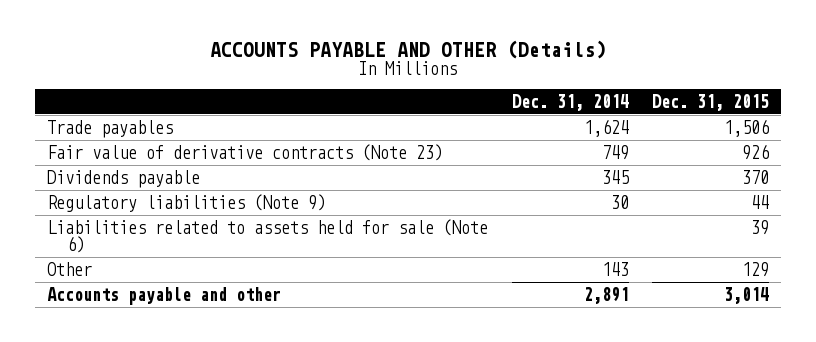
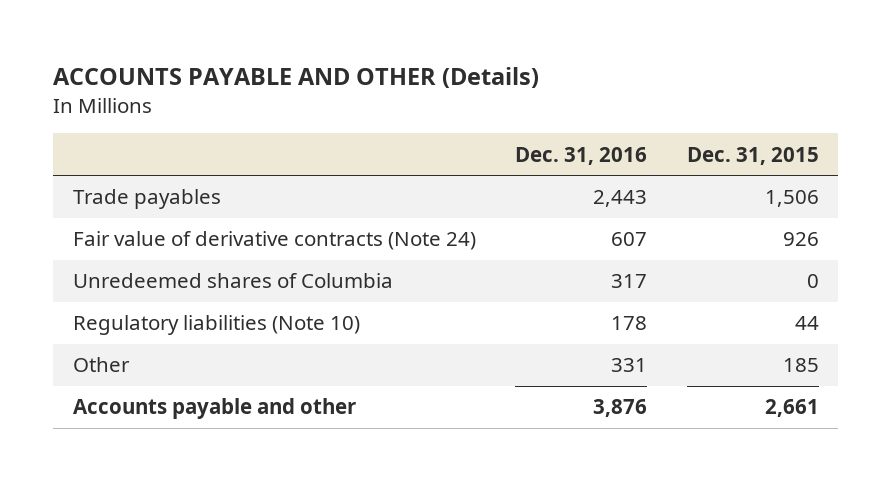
[511,93,629,111] Dec. 31, 2014 -> none
none -> [515,146,648,165] Dec. 31, 2016
[47,169,201,188] Dividends payable -> none
[47,218,489,253] Liabilities related to assets held for sale (Note 6) -> none
[47,143,444,161] Fair value of derivative contracts (Note 23) -> [72,231,476,251] Fair value of derivative contracts (Note 24)
none -> [72,273,393,289] Unredeemed shares of Columbia
[47,193,327,212] Regulatory liabilities (Note 9) -> [72,315,360,336] Regulatory liabilities (Note 10)
[742,261,770,277] 129 -> [782,358,819,373] 185
[724,286,770,304] 3,014 -> [764,399,819,418] 2,661

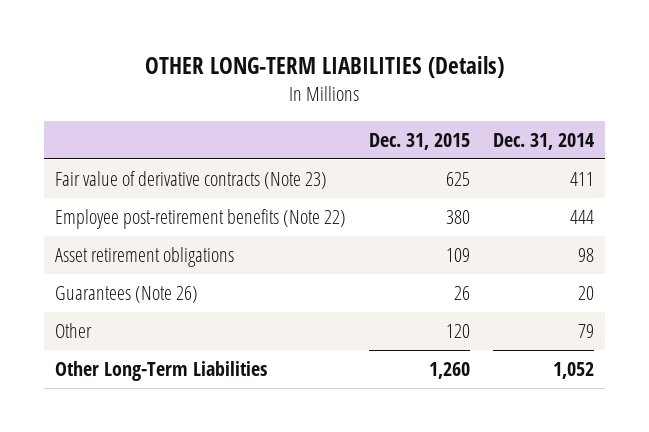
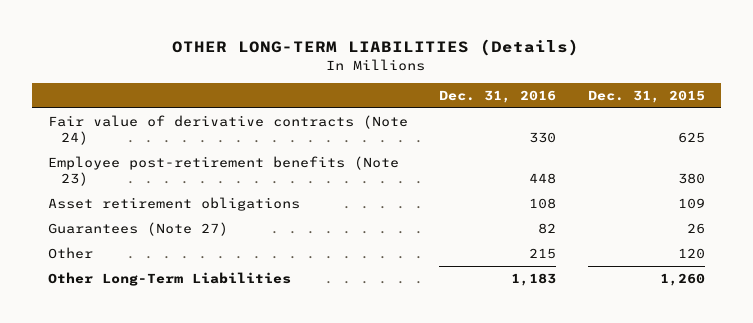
[492,132,594,150] Dec. 31, 2014 -> none
none -> [439,90,557,104] Dec. 31, 2016
[55,171,328,190] Fair value of derivative contracts (Note 23) -> [47,114,408,146] Fair value of derivative contracts (Note 24)
[55,209,347,230] Employee post-retirement benefits (Note 22) -> [47,155,399,187] Employee post-retirement benefits (Note 23)
[55,286,199,304] Guarantees (Note 26) -> [47,221,228,236] Guarantees (Note 27)

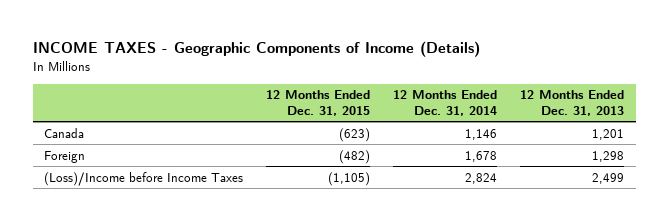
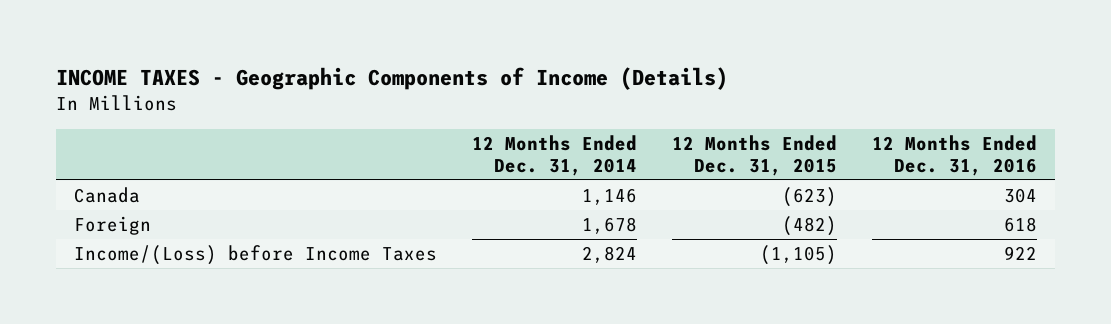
[520,90,625,116] 12 Months Ended Dec. 31, 2013 -> none
none -> [872,134,1038,177] 12 Months Ended Dec. 31, 2016
[44,171,244,186] (Loss)/Income before Income Taxes -> [73,244,437,265] Income/(Loss) before Income Taxes

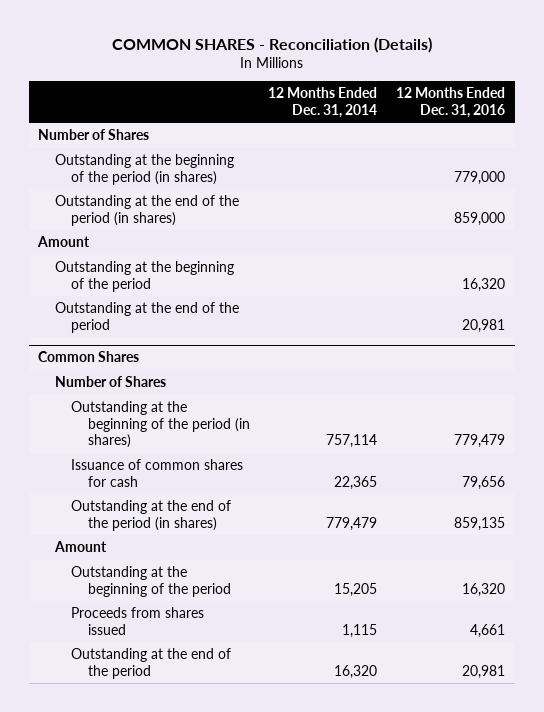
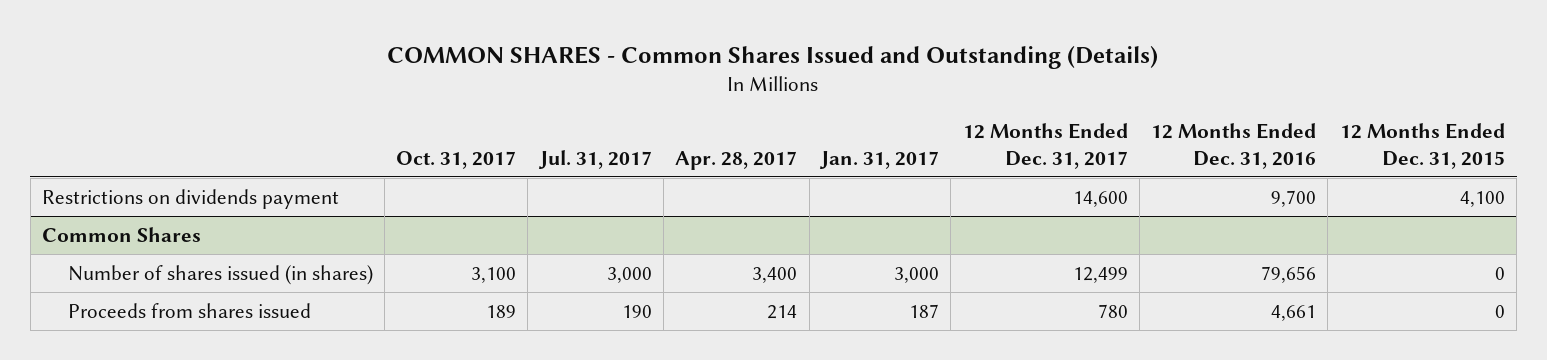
[111,36,432,53] COMMON SHARES - Reconciliation (Details) -> [387,45,1159,69] COMMON SHARES - Common Shares Issued and Outstanding (Details)
[268,87,378,118] 12 Months Ended Dec. 31, 2014 -> none
none -> [396,150,517,169] Oct. 31, 2017
none -> [537,149,652,169] Jul. 31, 2017
none -> [675,150,798,170] Apr. 28, 2017
none -> [818,150,939,169] Jan. 31, 2017
none -> [962,122,1128,169] 12 Months Ended Dec. 31, 2017
none -> [1339,122,1505,169] 12 Months Ended Dec. 31, 2015
[38,129,150,141] Number of Shares -> none
[54,154,234,185] Outstanding at the beginning of the period (in shares) -> none
[54,195,239,226] Outstanding at the end of the period (in shares) -> none
[37,236,91,248] Amount -> none
[54,261,234,292] Outstanding at the beginning of the period -> none
[54,302,239,333] Outstanding at the end of the period -> none
none -> [42,188,340,209] Restrictions on dividends payment
[54,376,166,388] Number of Shares -> none
[71,401,250,449] Outstanding at the beginning of the period (in shares) -> none
[71,500,232,531] Outstanding at the end of the period (in shares) -> none
[53,541,107,553] Amount -> none
[71,566,231,597] Outstanding at the beginning of the period -> none
[71,459,244,487] Issuance of common shares for cash -> [67,264,373,285] Number of shares issued (in shares)
[71,648,232,679] Outstanding at the end of the period -> none

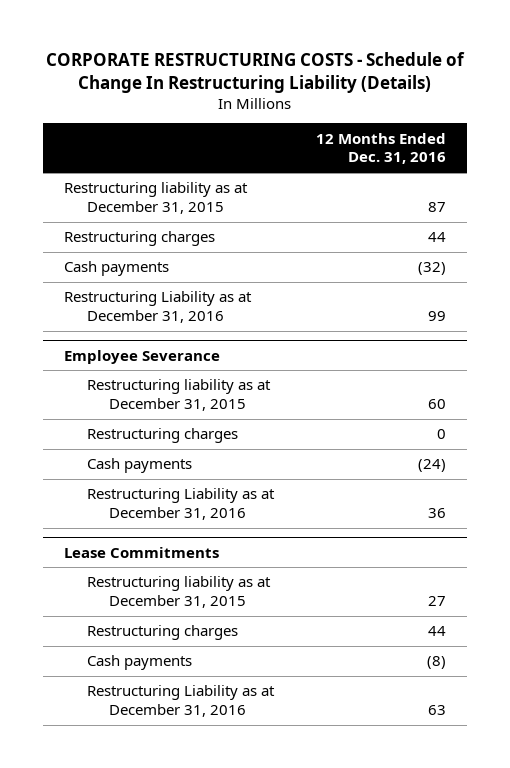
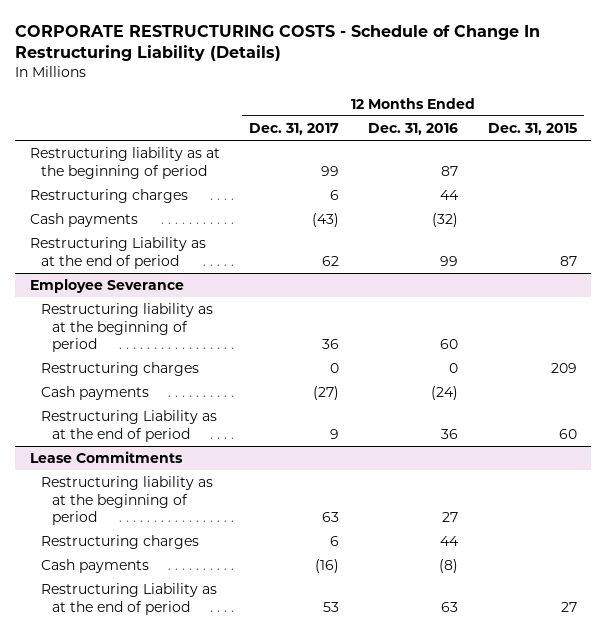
none -> [248,123,339,136] Dec. 31, 2017
none -> [487,123,577,136] Dec. 31, 2015
[63,182,248,214] Restructuring liability as at December 31, 2015 -> [29,147,220,179] Restructuring liability as at the beginning of period
[63,291,252,323] Restructuring Liability as at December 31, 2016 -> [29,237,206,269] Restructuring Liability as at the end of period
[86,379,271,411] Restructuring liability as at December 31, 2015 -> [40,303,213,353] Restructuring liability as at the beginning of period
[86,488,275,520] Restructuring Liability as at December 31, 2016 -> [40,410,217,442] Restructuring Liability as at the end of period
[86,576,271,608] Restructuring liability as at December 31, 2015 -> [40,476,213,526] Restructuring liability as at the beginning of period
[86,685,275,717] Restructuring Liability as at December 31, 2016 -> [40,583,217,615] Restructuring Liability as at the end of period

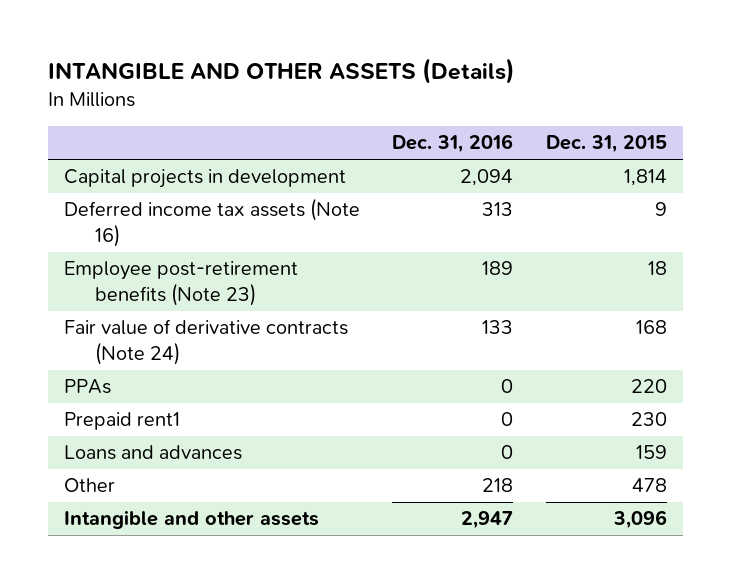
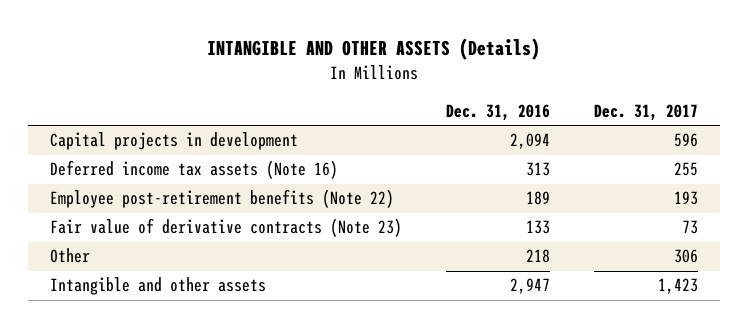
[545,135,667,154] Dec. 31, 2015 -> none
none -> [594,103,699,121] Dec. 31, 2017
[64,379,112,395] PPAs -> none
[64,412,181,431] Prepaid rent1 -> none
[64,445,243,461] Loans and advances -> none
[64,261,299,307] Employee post-retirement benefits (Note 23) -> [49,189,394,209] Employee post-retirement benefits (Note 22)
[64,319,349,366] Fair value of derivative contracts (Note 24) -> [49,218,402,238] Fair value of derivative contracts (Note 23)

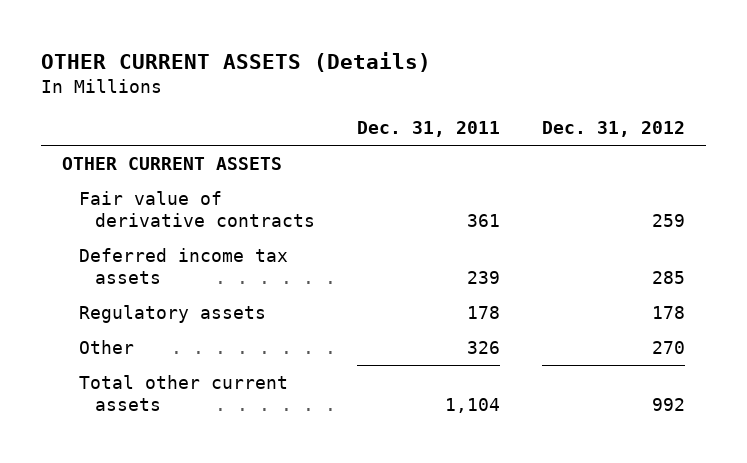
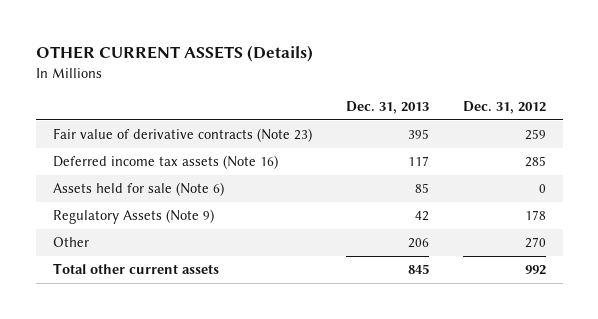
[356,121,500,138] Dec. 31, 2011 -> none
none -> [345,101,429,115] Dec. 31, 2013
[61,156,282,170] OTHER CURRENT ASSETS -> none
[78,190,316,228] Fair value of derivative contracts -> [52,128,312,143] Fair value of derivative contracts (Note 23)
[78,247,288,285] Deferred income tax assets -> [52,155,278,170] Deferred income tax assets (Note 16)
none -> [52,182,224,197] Assets held for sale (Note 6)
[78,304,266,323] Regulatory assets -> [52,209,214,225] Regulatory Assets (Note 9)

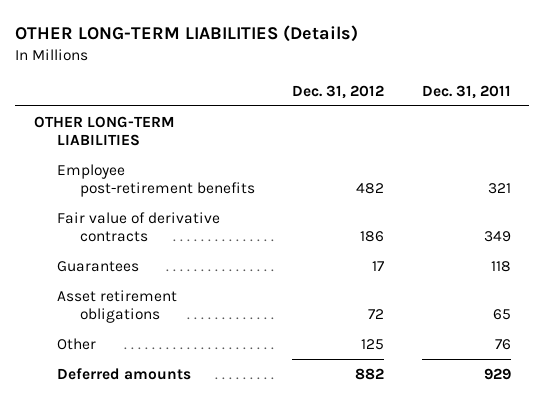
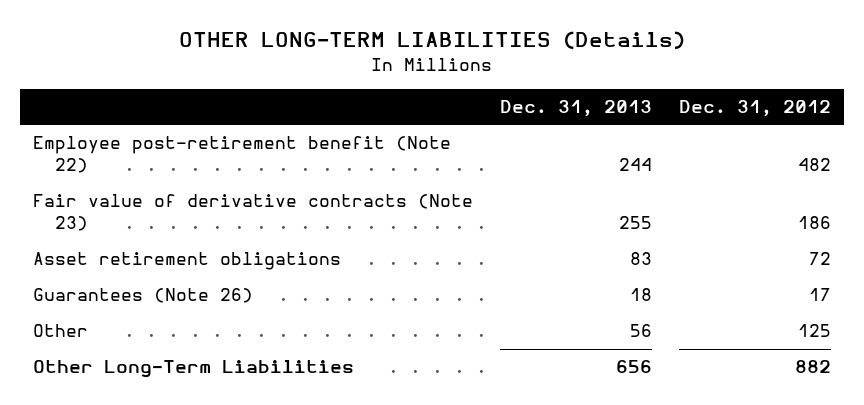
[421,84,511,99] Dec. 31, 2011 -> none
none -> [500,99,653,117] Dec. 31, 2013
[34,115,176,147] OTHER LONG-TERM LIABILITIES -> none
[57,260,140,272] Guarantees -> none
[57,163,256,198] Employee post-retirement benefits -> [33,136,452,174] Employee post-retirement benefit (Note 22)
[57,211,221,243] Fair value of derivative contracts -> [33,194,474,232] Fair value of derivative contracts (Note 23)
none -> [33,288,254,304] Guarantees (Note 26)
[57,367,192,380] Deferred amounts -> [33,360,355,379] Other Long-Term Liabilities

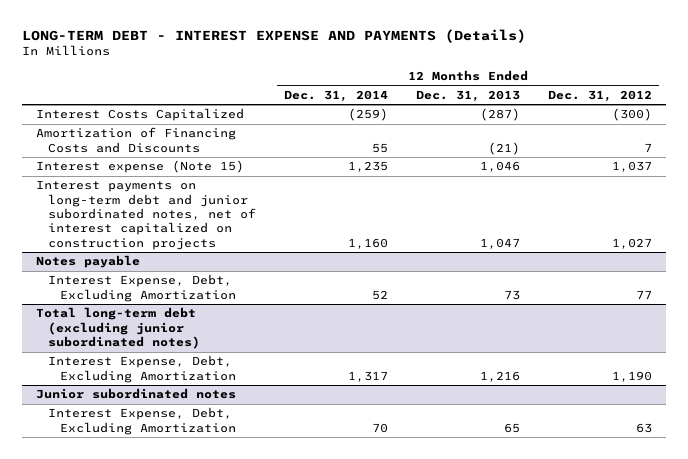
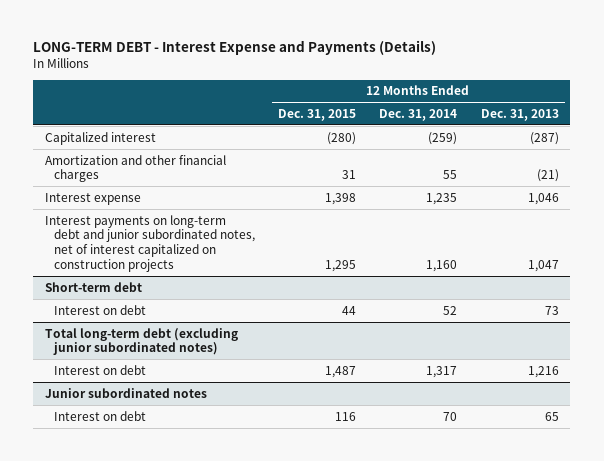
[21,28,526,43] LONG-TERM DEBT - INTEREST EXPENSE AND PAYMENTS (Details) -> [33,39,437,55] LONG-TERM DEBT - Interest Expense and Payments (Details)
[547,89,652,102] Dec. 31, 2012 -> none
none -> [277,108,356,121] Dec. 31, 2015
[35,108,244,122] Interest Costs Capitalized -> [45,131,157,145] Capitalized interest
[35,127,236,153] Amortization of Financing Costs and Discounts -> [45,154,227,183] Amortization and other financial charges
[35,160,244,174] Interest expense (Note 15) -> [45,192,142,205] Interest expense
[35,255,140,269] Notes payable -> [45,281,143,292] Short-term debt
[47,274,237,302] Interest Expense, Debt, Excluding Amortization -> [53,304,146,315] Interest on debt
[47,355,237,383] Interest Expense, Debt, Excluding Amortization -> [53,364,146,375] Interest on debt
[47,407,237,435] Interest Expense, Debt, Excluding Amortization -> [53,410,146,421] Interest on debt

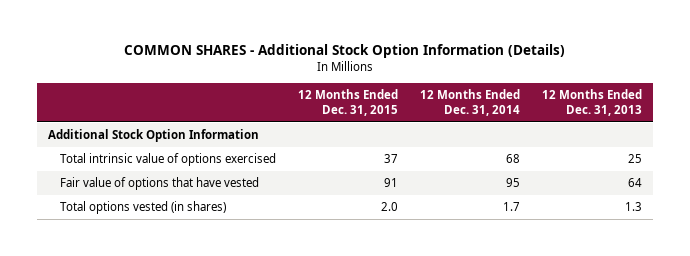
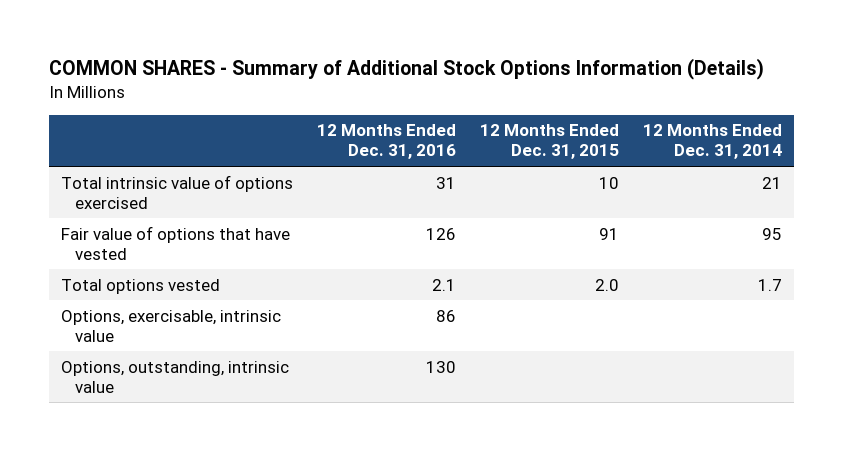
[124,44,566,59] COMMON SHARES - Additional Stock Option Information (Details) -> [48,57,764,80] COMMON SHARES - Summary of Additional Stock Options Information (Details)
[541,89,642,117] 12 Months Ended Dec. 31, 2013 -> none
none -> [316,124,456,160] 12 Months Ended Dec. 31, 2016
[48,129,260,143] Additional Stock Option Information -> none
[384,154,399,164] 37 -> [598,176,619,189] 10
[505,154,520,164] 68 -> [761,176,782,189] 21
[60,201,227,215] Total options vested (in shares) -> [60,278,220,294] Total options vested
none -> [60,309,281,342] Options, exercisable, intrinsic value
none -> [60,360,289,393] Options, outstanding, intrinsic value

